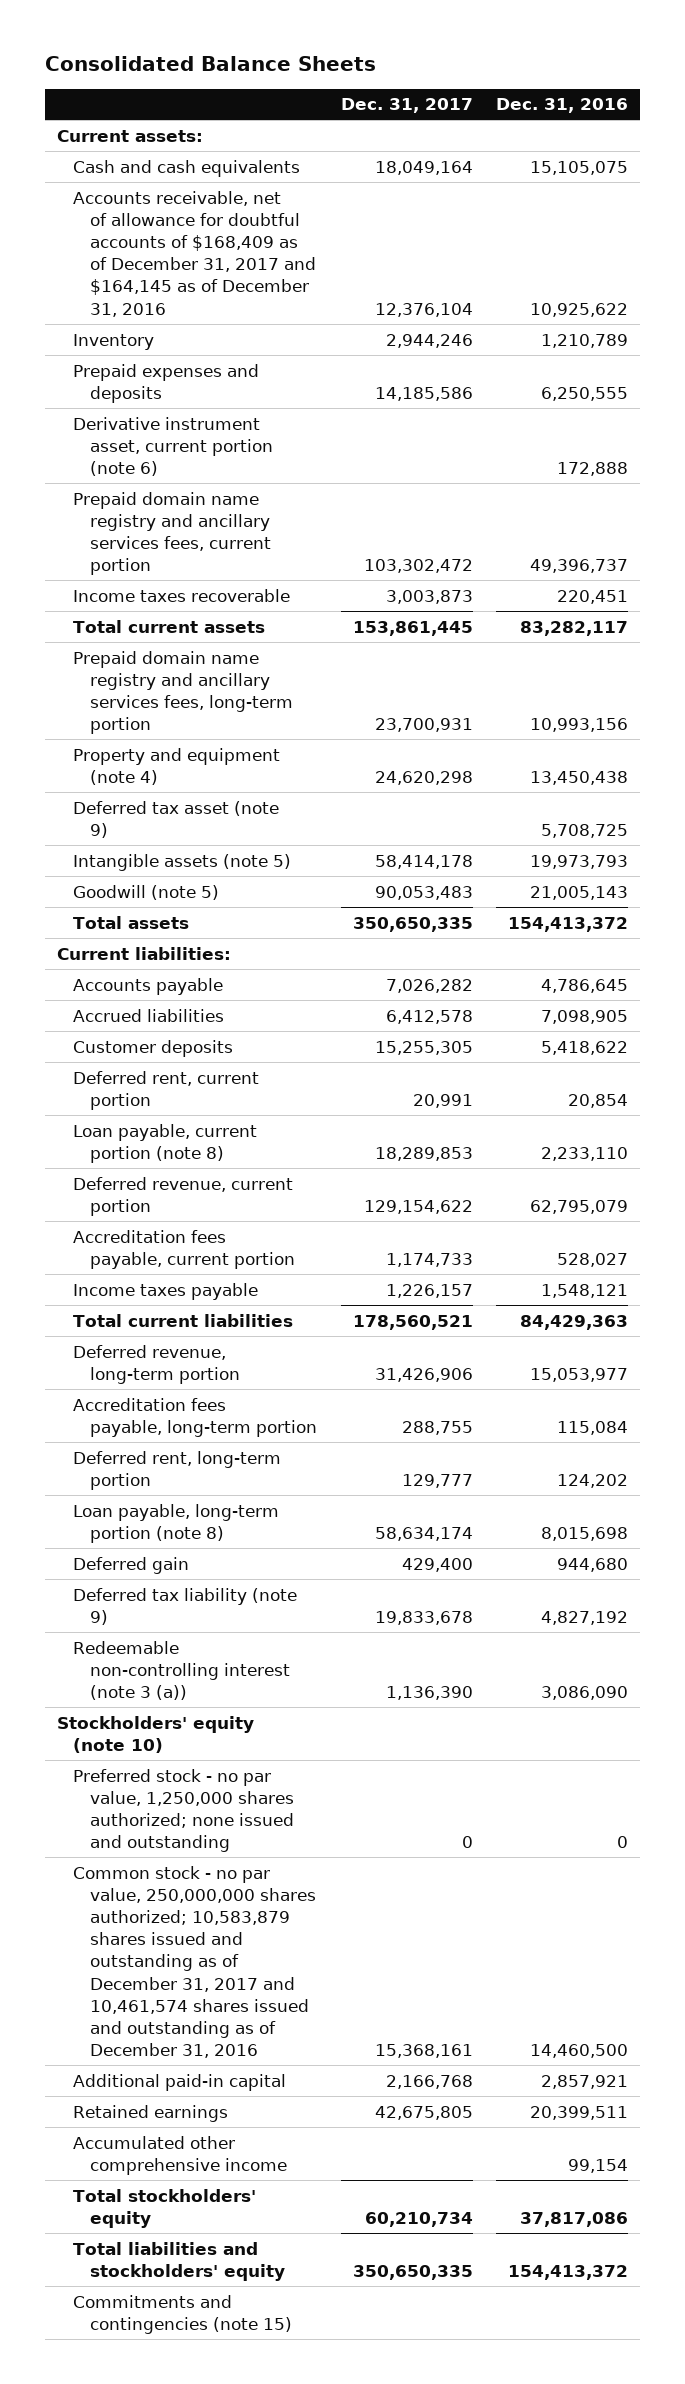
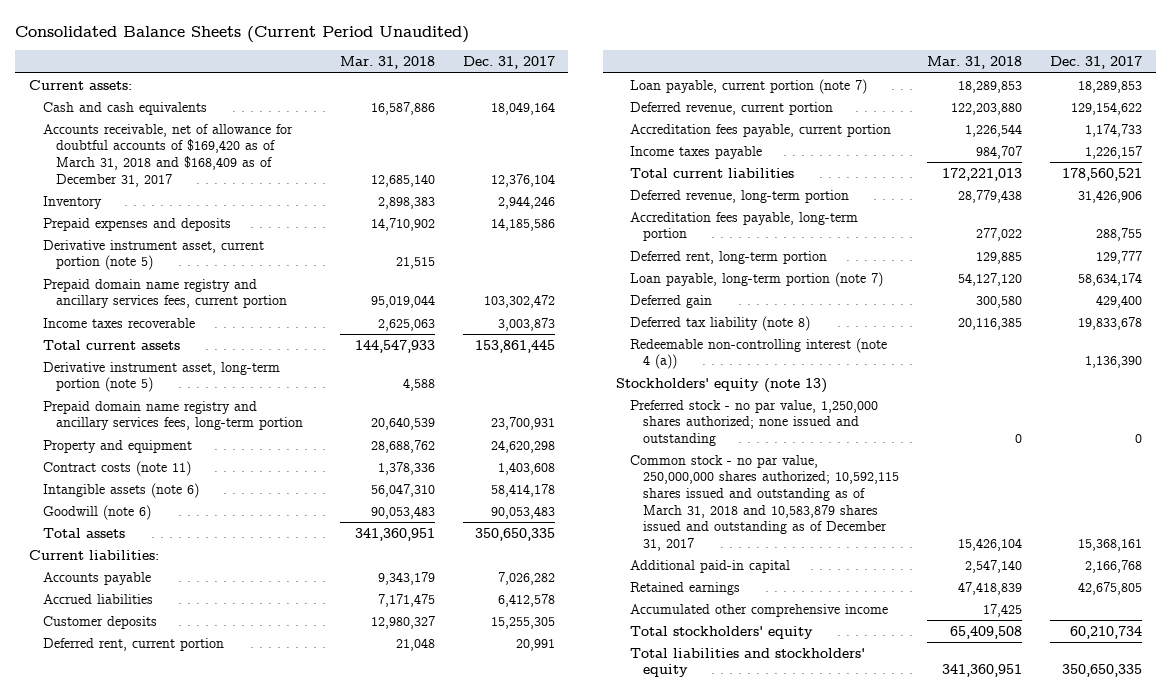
[44,56,376,72] Consolidated Balance Sheets -> [15,25,470,43] Consolidated Balance Sheets (Current Period Unaudited)
[496,98,629,114] Dec. 31, 2016 -> none
none -> [339,56,435,70] Mar. 31, 2018
[73,190,316,317] Accounts receivable, net of allowance for doubtful accounts of $168,409 as of December 31, 2017 and $164,145 as of December 31, 2016 -> [42,123,293,187] Accounts receivable, net of allowance for doubtful accounts of $169,420 as of March 31, 2018 and $168,409 as of December 31, 2017
[73,416,273,477] Derivative instrument asset, current portion (note 6) -> [42,239,264,271] Derivative instrument asset, current portion (note 5)
none -> [42,361,280,393] Derivative instrument asset, long-term portion (note 5)
[73,800,280,838] Deferred tax asset (note 9) -> none
[73,747,281,785] Property and equipment (note 4) -> [42,439,192,453] Property and equipment
none -> [42,460,191,476] Contract costs (note 11)
[73,853,292,871] Intangible assets (note 5) -> [42,482,199,498] Intangible assets (note 6)
[73,884,220,900] Goodwill (note 5) -> [42,504,151,520] Goodwill (note 6)
[73,1123,258,1163] Loan payable, current portion (note 8) -> [629,78,867,94] Loan payable, current portion (note 7)
[73,1503,280,1543] Loan payable, long-term portion (note 8) -> [629,271,883,287] Loan payable, long-term portion (note 7)
[73,1587,298,1625] Deferred tax liability (note 9) -> [629,315,810,331] Deferred tax liability (note 8)
[73,1640,290,1701] Redeemable non-controlling interest (note 3 (a)) -> [629,337,887,370] Redeemable non-controlling interest (note 4 (a))
[56,1715,254,1753] Stockholders' equity (note 10) -> [616,377,828,393] Stockholders' equity (note 13)
[73,1865,316,2059] Common stock - no par value, 250,000,000 shares authorized; 10,583,879 shares issued and outstanding as of December 31, 2017 and 10,461,574 shares issued and outstanding as of December 31, 2016 -> [629,454,900,551] Common stock - no par value, 250,000,000 shares authorized; 10,592,115 shares issued and outstanding as of March 31, 2018 and 10,583,879 shares issued and outstanding as of December 31, 2017
[73,2294,292,2334] Commitments and contingencies (note 15) -> none

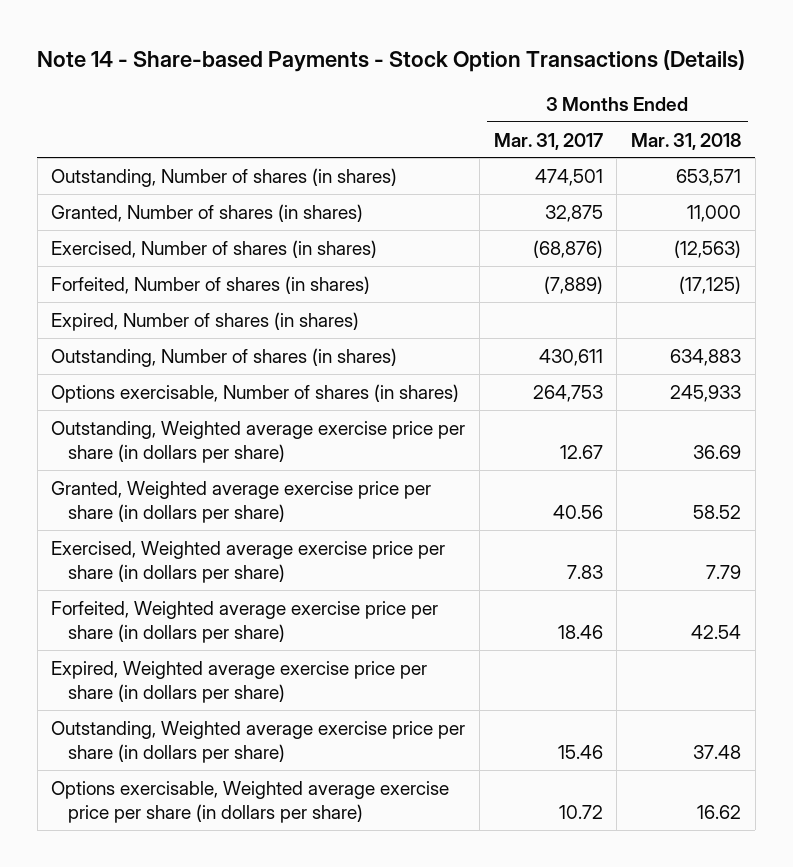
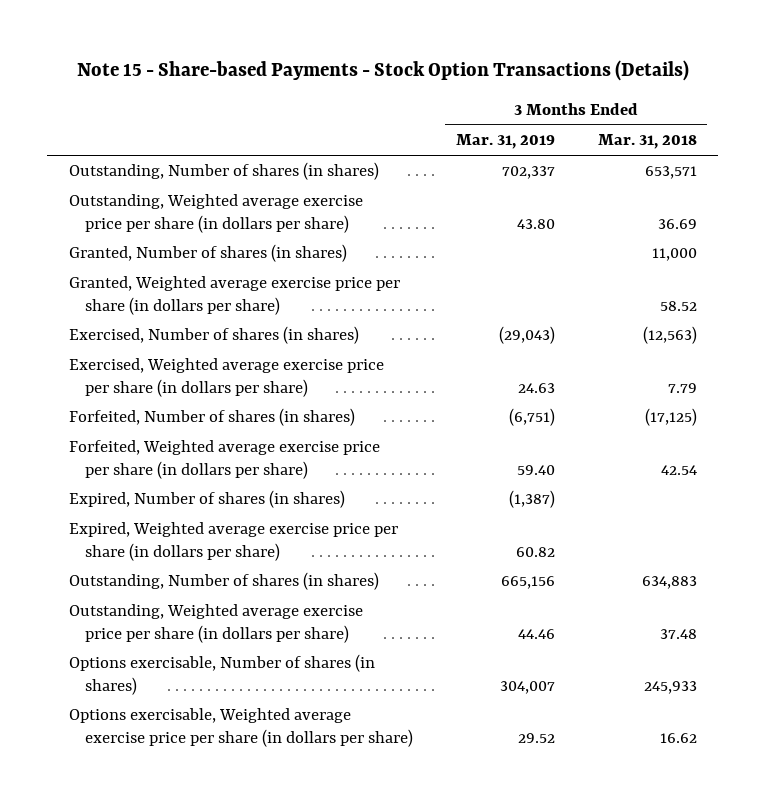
[37,49,746,72] Note 14 - Share-based Payments - Stock Option Transactions (Details) -> [76,60,689,82] Note 15 - Share-based Payments - Stock Option Transactions (Details)
[493,132,603,150] Mar. 31, 2017 -> none
none -> [455,134,555,150] Mar. 31, 2019
[51,203,364,222] Granted, Number of shares (in shares) -> [68,244,347,263] Granted, Number of shares (in shares)
[51,239,378,258] Exercised, Number of shares (in shares) -> [68,326,359,345] Exercised, Number of shares (in shares)
[51,275,371,294] Forfeited, Number of shares (in shares) -> [68,408,355,427] Forfeited, Number of shares (in shares)
[51,311,360,331] Expired, Number of shares (in shares) -> [68,490,345,509] Expired, Number of shares (in shares)
[51,347,398,367] Outstanding, Number of shares (in shares) -> [68,572,379,591] Outstanding, Number of shares (in shares)
[51,383,460,403] Options exercisable, Number of shares (in shares) -> [68,654,375,695] Options exercisable, Number of shares (in shares)

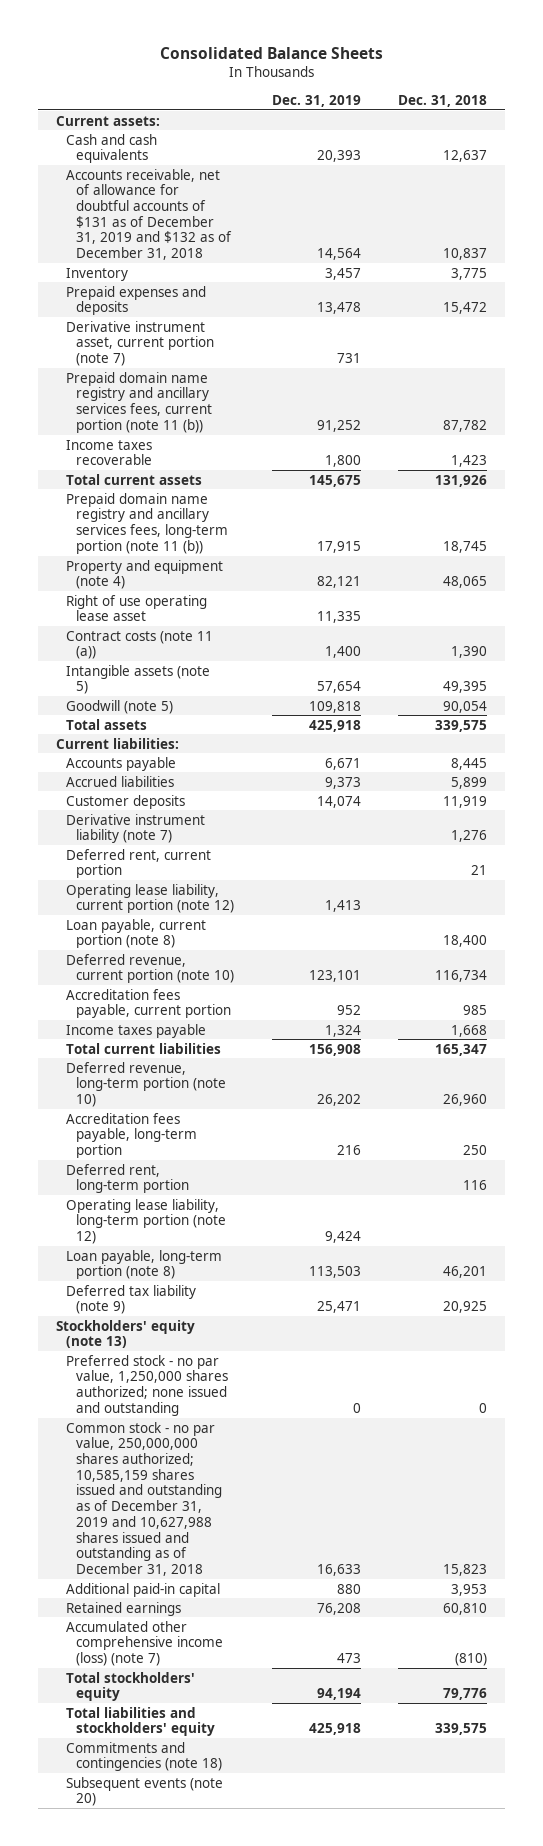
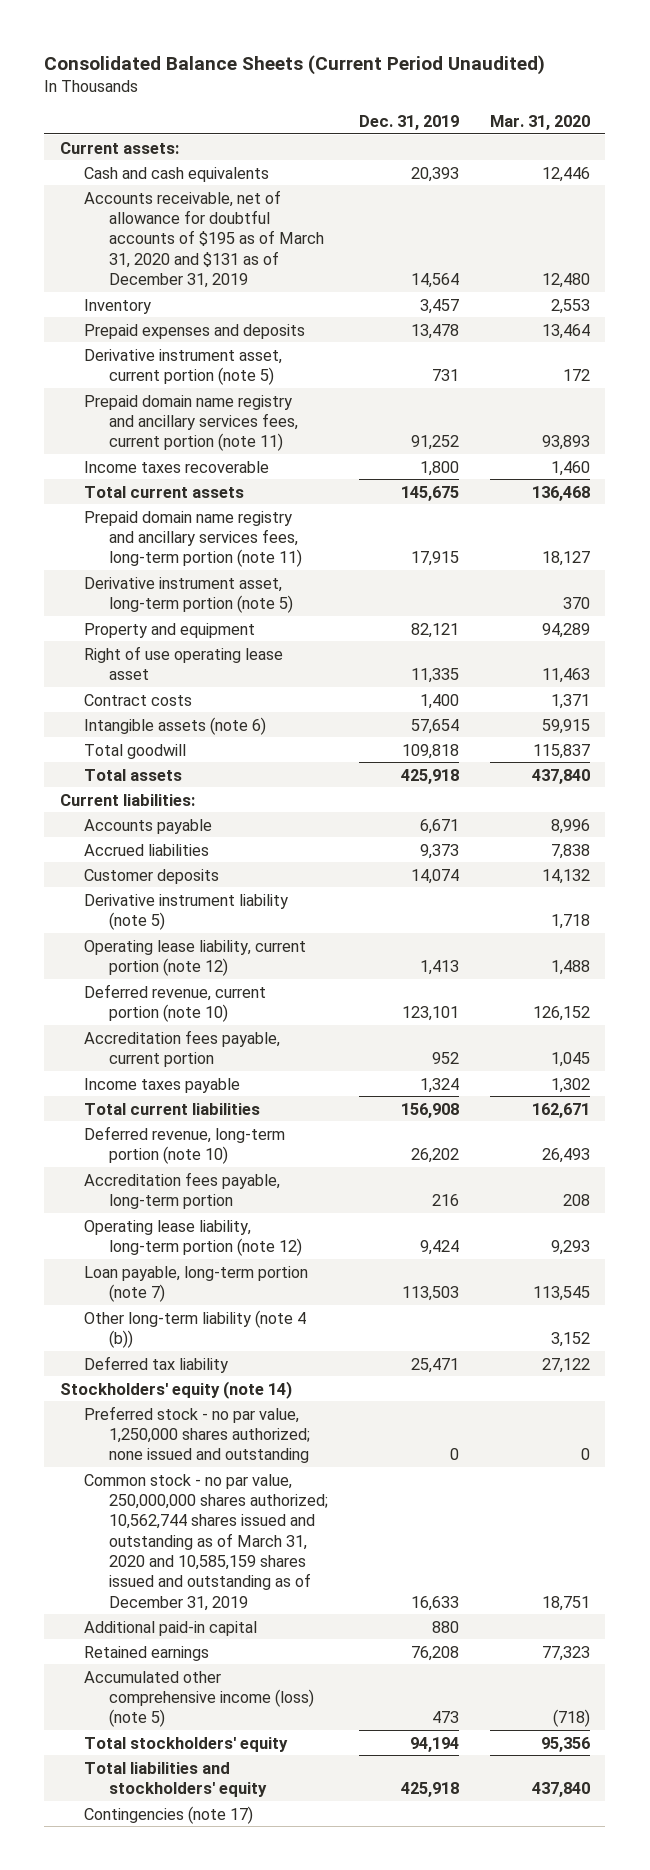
[159,46,383,59] Consolidated Balance Sheets -> [44,54,546,75] Consolidated Balance Sheets (Current Period Unaudited)
[397,94,487,107] Dec. 31, 2018 -> none
none -> [489,115,590,131] Mar. 31, 2020
[66,168,233,261] Accounts receivable, net of allowance for doubtful accounts of $131 as of December 31, 2019 and $132 as of December 31, 2018 -> [84,189,324,288] Accounts receivable, net of allowance for doubtful accounts of $195 as of March 31, 2020 and $131 as of December 31, 2019
[66,320,215,366] Derivative instrument asset, current portion (note 7) -> [84,348,283,385] Derivative instrument asset, current portion (note 5)
[66,371,213,433] Prepaid domain name registry and ancillary services fees, current portion (note 11 (b)) -> [84,394,298,452] Prepaid domain name registry and ancillary services fees, current portion (note 11)
[66,492,229,554] Prepaid domain name registry and ancillary services fees, long-term portion (note 11 (b)) -> [84,510,302,568] Prepaid domain name registry and ancillary services fees, long-term portion (note 11)
none -> [84,576,293,613] Derivative instrument asset, long-term portion (note 5)
[66,559,224,590] Property and equipment (note 4) -> [84,622,256,638] Property and equipment
[66,630,214,660] Contract costs (note 11 (a)) -> [84,693,193,706] Contract costs
[66,664,211,695] Intangible assets (note 5) -> [84,716,267,735] Intangible assets (note 6)
[66,699,174,714] Goodwill (note 5) -> [84,743,187,759] Total goodwill
[66,848,212,879] Deferred rent, current portion -> none
[66,813,206,844] Derivative instrument liability (note 7) -> [84,893,289,930] Derivative instrument liability (note 5)
[66,918,207,949] Loan payable, current portion (note 8) -> none
[66,1163,190,1194] Deferred rent, long-term portion -> none
[66,1249,223,1280] Loan payable, long-term portion (note 8) -> [84,1265,309,1302] Loan payable, long-term portion (note 7)
none -> [84,1309,307,1348] Other long-term liability (note 4 (b))
[66,1284,197,1315] Deferred tax liability (note 9) -> [84,1355,229,1373] Deferred tax liability
[56,1319,196,1349] Stockholders' equity (note 13) -> [59,1380,292,1399] Stockholders' equity (note 14)
[66,1421,223,1577] Common stock - no par value, 250,000,000 shares authorized; 10,585,159 shares issued and outstanding as of December 31, 2019 and 10,627,988 shares issued and outstanding as of December 31, 2018 -> [84,1473,328,1611] Common stock - no par value, 250,000,000 shares authorized; 10,562,744 shares issued and outstanding as of March 31, 2020 and 10,585,159 shares issued and outstanding as of December 31, 2019
[66,1620,224,1666] Accumulated other comprehensive income (loss) (note 7) -> [84,1670,314,1728] Accumulated other comprehensive income (loss) (note 5)
[66,1776,224,1807] Subsequent events (note 20) -> none
[66,1741,223,1772] Commitments and contingencies (note 18) -> [84,1805,254,1824] Contingencies (note 17)

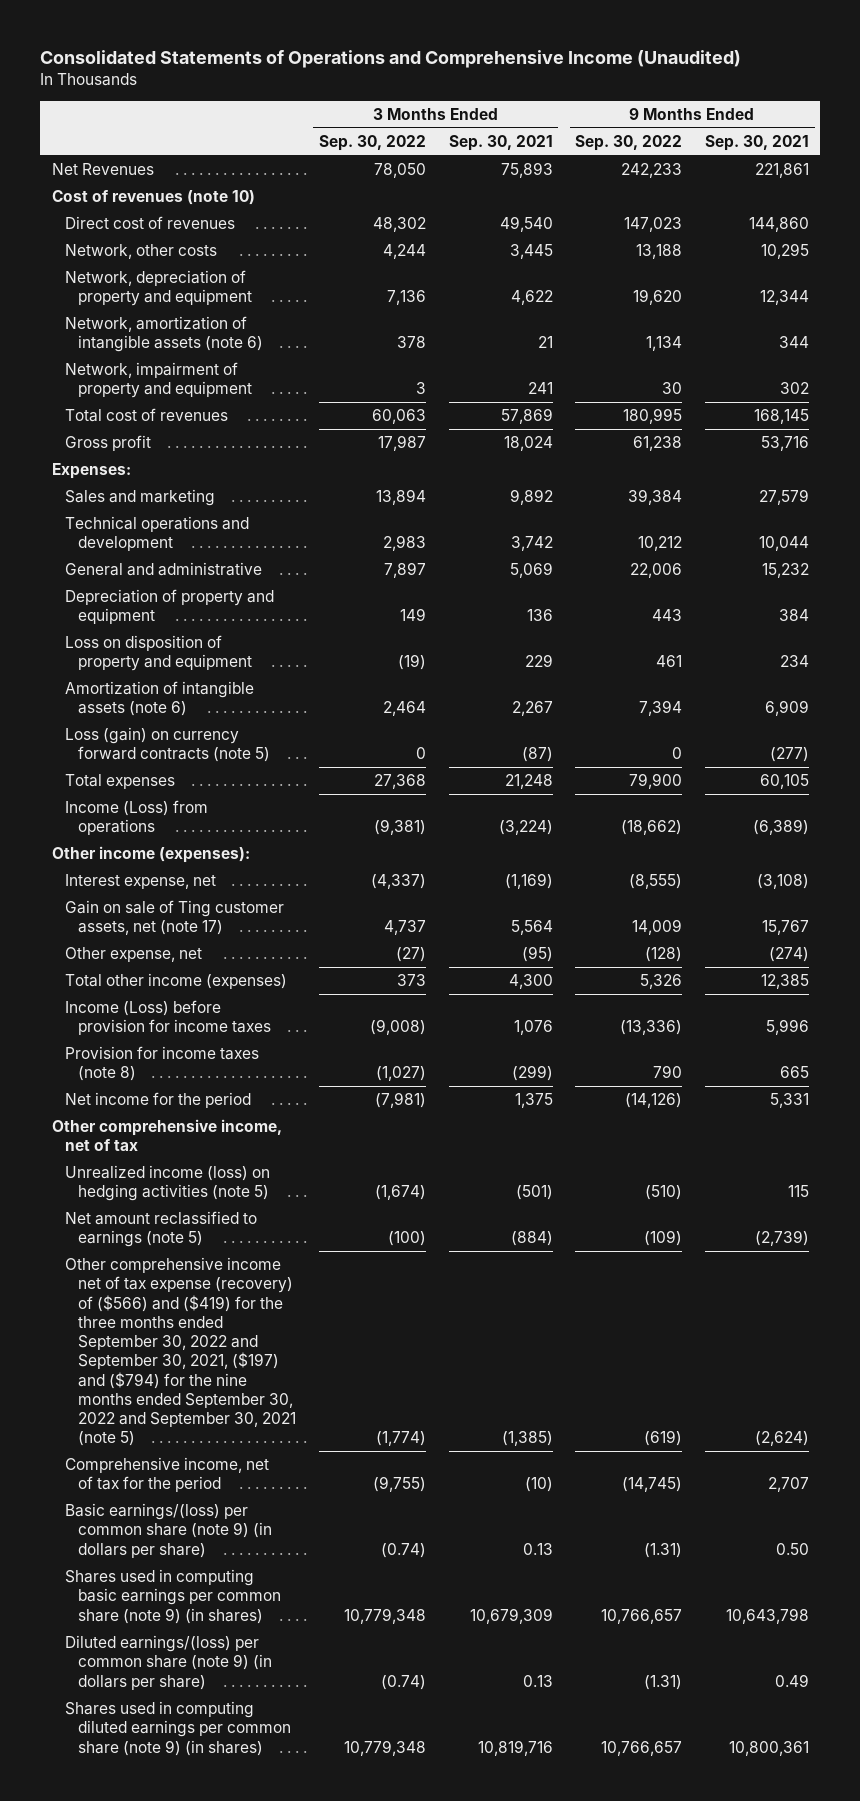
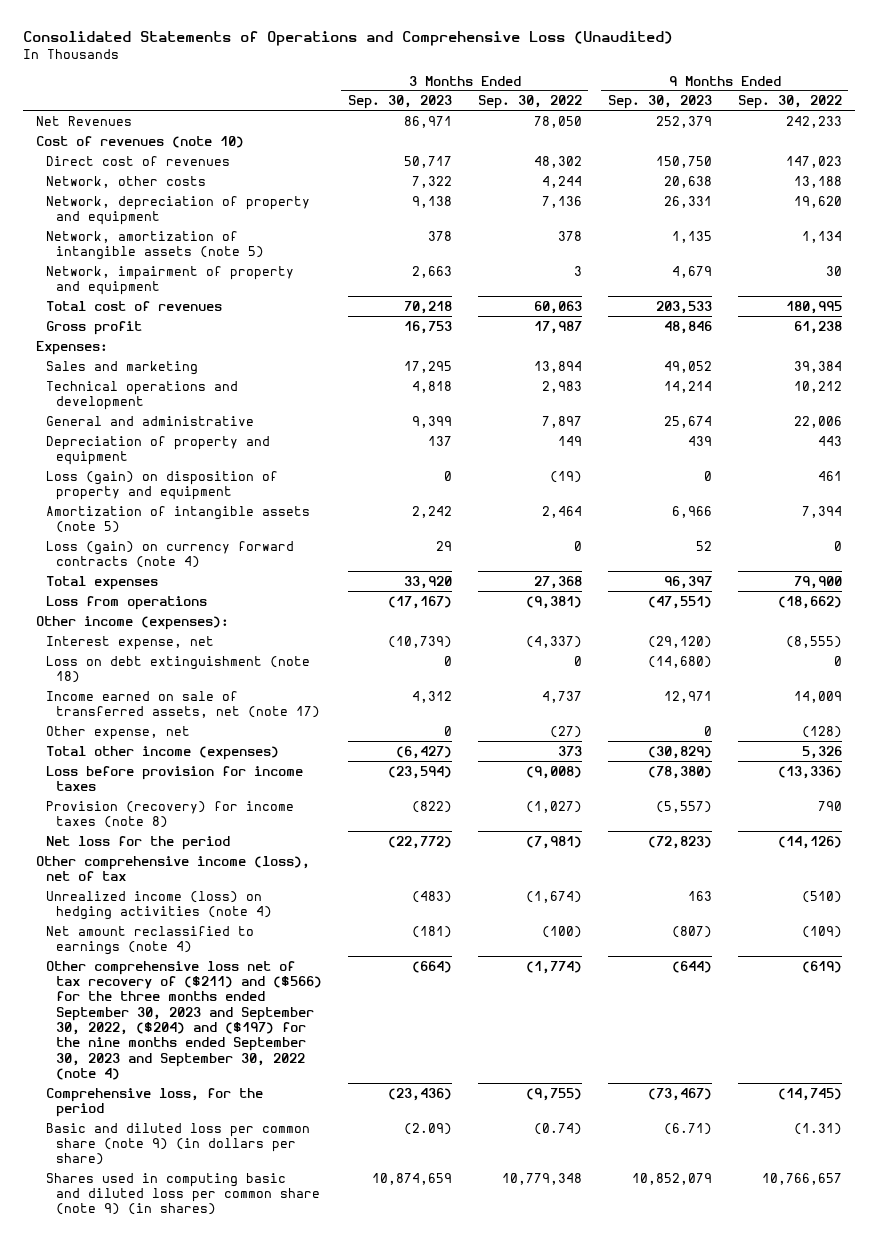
[40,50,742,69] Consolidated Statements of Operations and Comprehensive Income (Unaudited) -> [22,30,673,46] Consolidated Statements of Operations and Comprehensive Loss (Unaudited)
[448,134,553,151] Sep. 30, 2021 -> none
[704,134,809,151] Sep. 30, 2021 -> none
none -> [347,95,452,110] Sep. 30, 2023
none -> [607,95,712,110] Sep. 30, 2023
[64,316,264,353] Network, amortization of intangible assets (note 6) -> [45,230,264,260] Network, amortization of intangible assets (note 5)
[64,635,253,672] Loss on disposition of property and equipment -> [45,470,278,500] Loss (gain) on disposition of property and equipment
[64,681,254,717] Amortization of intangible assets (note 6) -> [45,505,310,533] Amortization of intangible assets (note 5)
[64,727,271,763] Loss (gain) on currency forward contracts (note 5) -> [45,540,294,568] Loss (gain) on currency forward contracts (note 4)
[64,800,208,836] Income (Loss) from operations -> [45,595,207,610] Loss from operations
none -> [45,655,310,683] Loss on debt extinguishment (note 18)
[64,900,284,936] Gain on sale of Ting customer assets, net (note 17) -> [45,690,320,718] Income earned on sale of transferred assets, net (note 17)
[64,1635,273,1690] Diluted earnings/(loss) per common share (note 9) (in dollars per share) -> none
[64,1701,292,1756] Shares used in computing diluted earnings per common share (note 9) (in shares) -> none
[64,1000,272,1036] Income (Loss) before provision for income taxes -> [45,765,303,791] Loss before provision for income taxes
[64,1046,259,1082] Provision for income taxes (note 8) -> [45,800,294,828] Provision (recovery) for income taxes (note 8)
[64,1092,251,1109] Net income for the period -> [45,835,230,850] Net loss for the period
[51,1119,282,1152] Other comprehensive income, net of tax -> [35,855,310,881] Other comprehensive income (loss), net of tax
[64,1165,270,1202] Unrealized income (loss) on hedging activities (note 5) -> [45,890,272,920] Unrealized income (loss) on hedging activities (note 4)
[64,1211,257,1248] Net amount reclassified to earnings (note 5) -> [45,925,254,955] Net amount reclassified to earnings (note 4)
[64,1257,297,1447] Other comprehensive income net of tax expense (recovery) of ($566) and ($419) for the three months ended September 30, 2022 and September 30, 2021, ($197) and ($794) for the nine months ended September 30, 2022 and September 30, 2021 (note 5) -> [45,960,322,1081] Other comprehensive loss net of tax recovery of ($211) and ($566) for the three months ended September 30, 2023 and September 30, 2022, ($204) and ($197) for the nine months ended September 30, 2023 and September 30, 2022 (note 4)
[64,1457,269,1493] Comprehensive income, net of tax for the period -> [45,1087,263,1117] Comprehensive loss, for the period
[64,1503,273,1558] Basic earnings/(loss) per common share (note 9) (in dollars per share) -> [45,1122,310,1166] Basic and diluted loss per common share (note 9) (in dollars per share)
[64,1569,282,1624] Shares used in computing basic earnings per common share (note 9) (in shares) -> [45,1172,320,1216] Shares used in computing basic and diluted loss per common share (note 9) (in shares)

